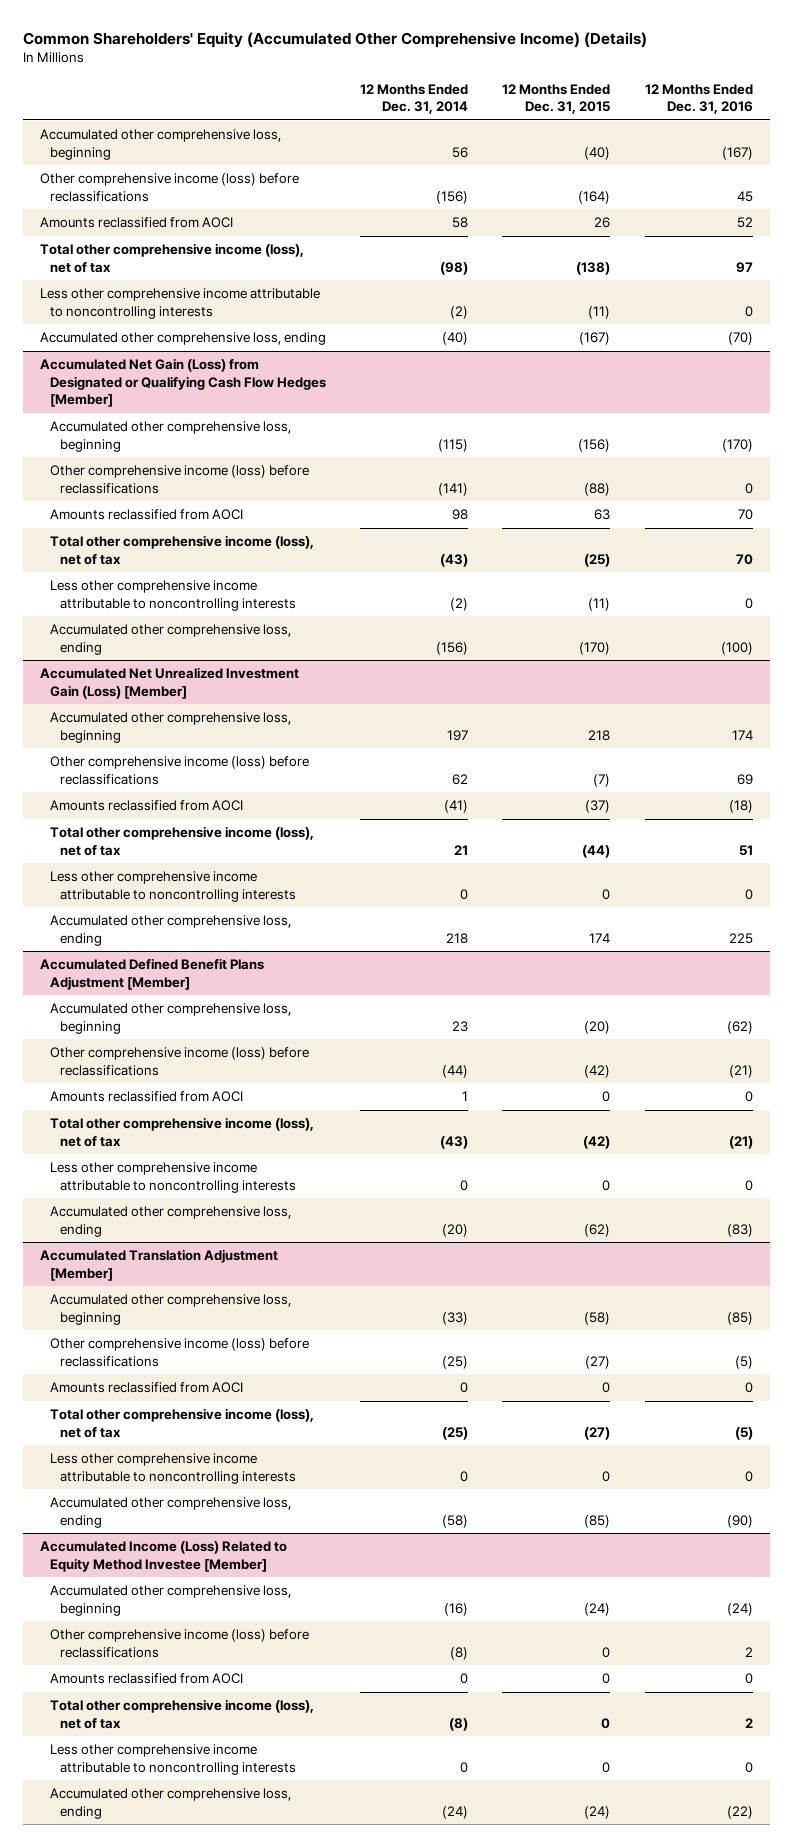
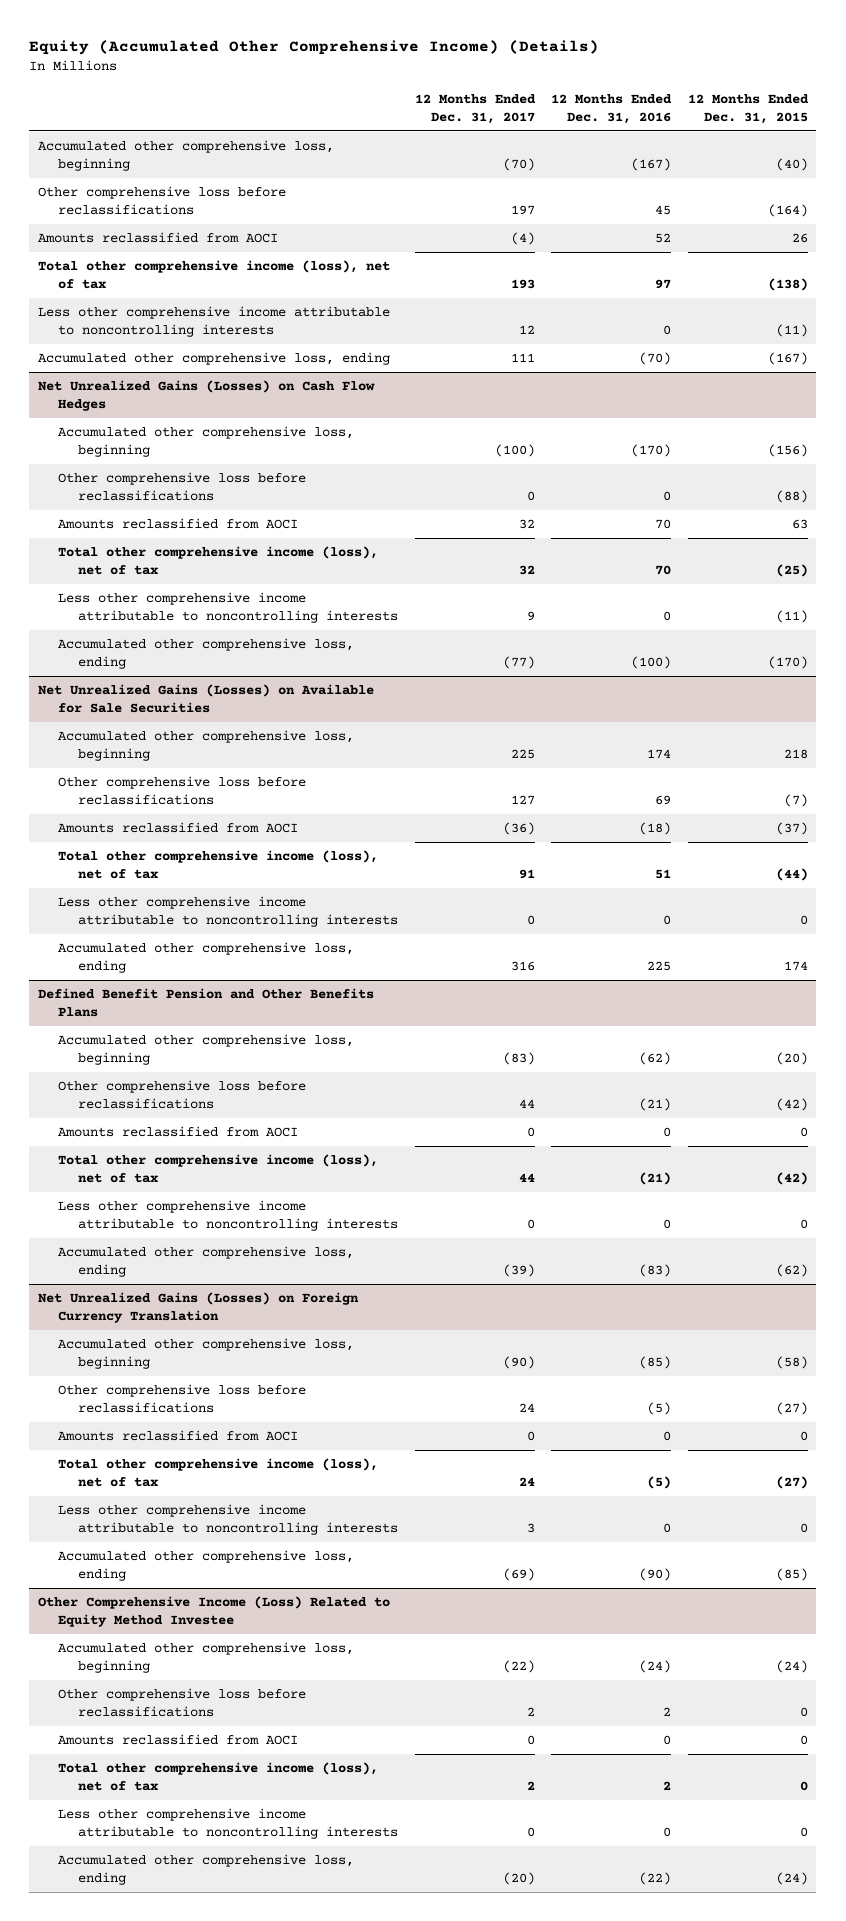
[23,32,648,49] Common Shareholders' Equity (Accumulated Other Comprehensive Income) (Details) -> [29,40,600,56] Equity (Accumulated Other Comprehensive Income) (Details)
[360,83,469,115] 12 Months Ended Dec. 31, 2014 -> none
none -> [414,93,536,124] 12 Months Ended Dec. 31, 2017
[40,173,300,202] Other comprehensive income (loss) before reclassifications -> [37,186,286,216] Other comprehensive loss before reclassifications
[40,358,327,407] Accumulated Net Gain (Loss) from Designated or Qualifying Cash Flow Hedges [Member] -> [37,380,375,412] Net Unrealized Gains (Losses) on Cash Flow Hedges
[50,465,310,494] Other comprehensive income (loss) before reclassifications -> [57,472,306,502] Other comprehensive loss before reclassifications
[40,667,300,699] Accumulated Net Unrealized Investment Gain (Loss) [Member] -> [37,684,374,714] Net Unrealized Gains (Losses) on Available for Sale Securities
[50,756,310,785] Other comprehensive income (loss) before reclassifications -> [57,776,306,806] Other comprehensive loss before reclassifications
[40,958,265,990] Accumulated Defined Benefit Plans Adjustment [Member] -> [37,988,374,1018] Defined Benefit Pension and Other Benefits Plans
[50,1047,310,1076] Other comprehensive income (loss) before reclassifications -> [57,1080,306,1110] Other comprehensive loss before reclassifications
[40,1249,279,1281] Accumulated Translation Adjustment [Member] -> [37,1292,359,1324] Net Unrealized Gains (Losses) on Foreign Currency Translation
[50,1338,310,1367] Other comprehensive income (loss) before reclassifications -> [57,1384,306,1414] Other comprehensive loss before reclassifications
[40,1541,288,1572] Accumulated Income (Loss) Related to Equity Method Investee [Member] -> [37,1596,390,1628] Other Comprehensive Income (Loss) Related to Equity Method Investee
[50,1629,310,1658] Other comprehensive income (loss) before reclassifications -> [57,1688,306,1718] Other comprehensive loss before reclassifications

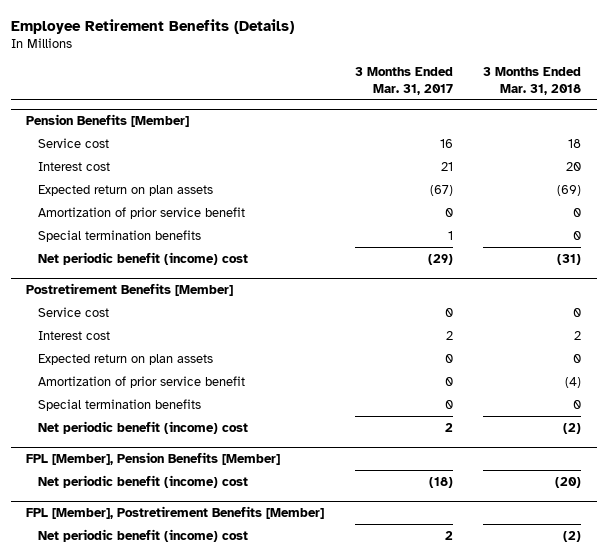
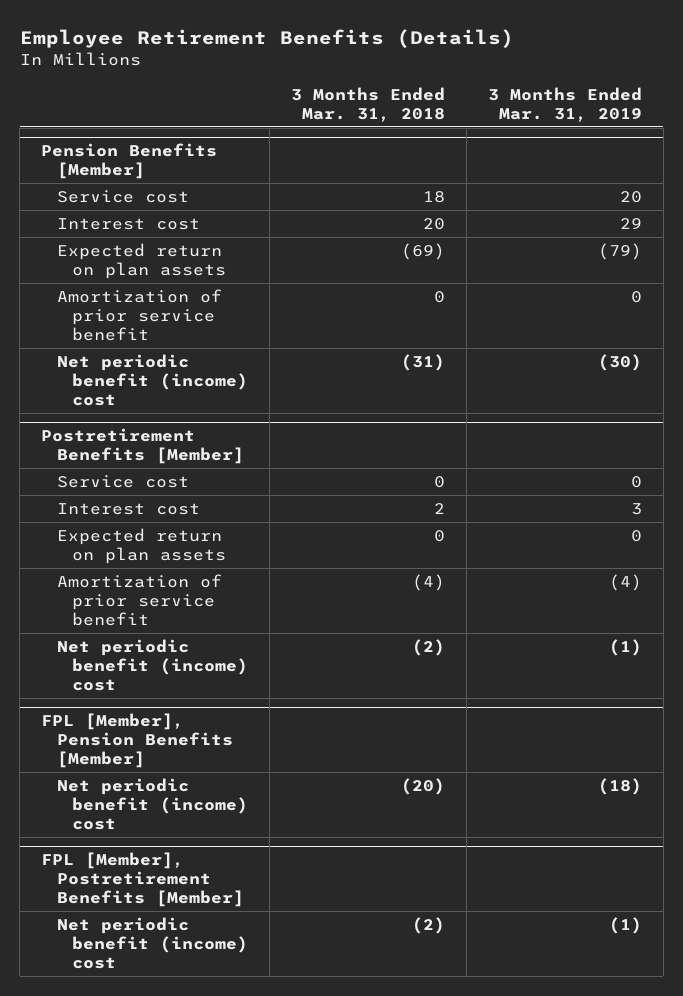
[354,67,453,95] 3 Months Ended Mar. 31, 2017 -> none
none -> [487,86,642,122] 3 Months Ended Mar. 31, 2019
[37,229,201,242] Special termination benefits -> none
[37,398,201,411] Special termination benefits -> none

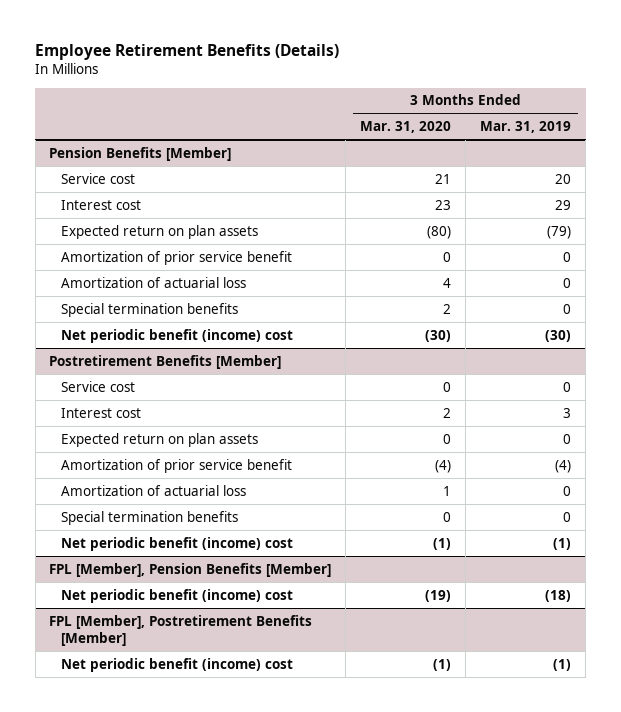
[290,86,445,122] 3 Months Ended Mar. 31, 2018 -> none
none -> [360,121,452,134] Mar. 31, 2020
none -> [60,276,246,288] Amortization of actuarial loss
none -> [60,302,238,317] Special termination benefits
none -> [60,484,246,496] Amortization of actuarial loss
none -> [60,510,238,525] Special termination benefits

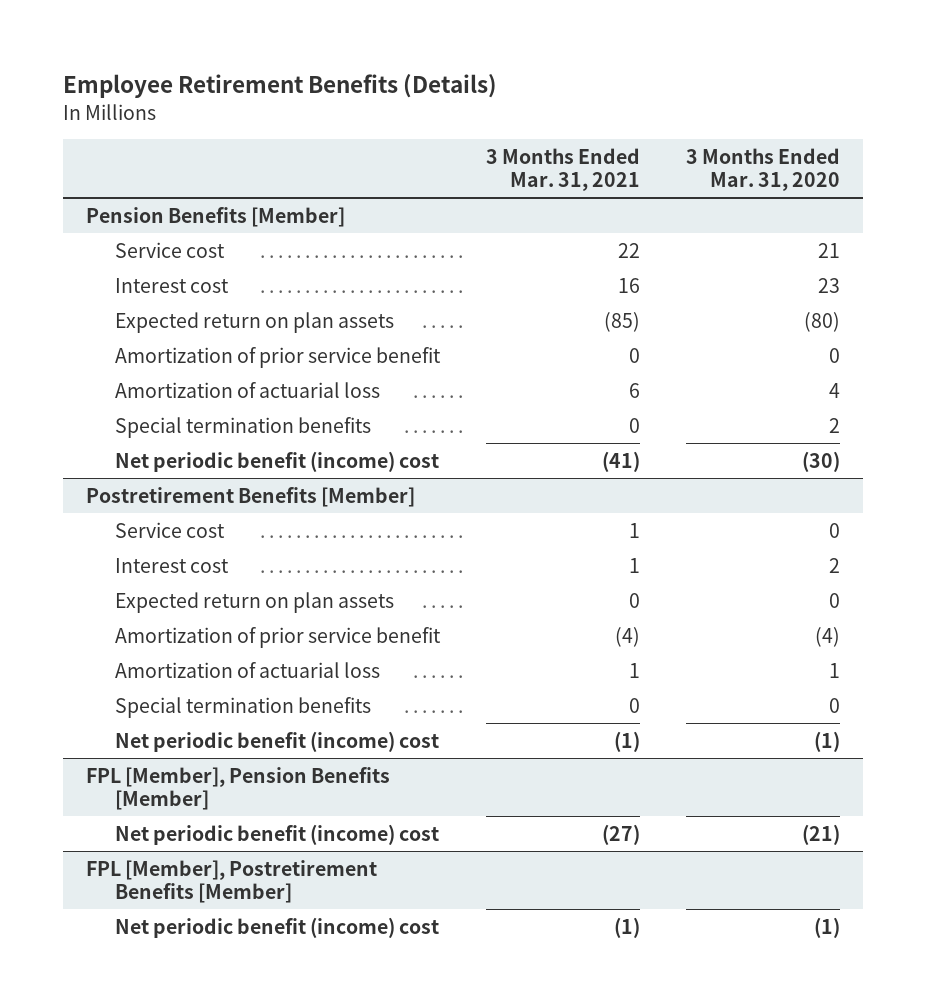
[480,121,572,134] Mar. 31, 2019 -> none
none -> [486,147,641,191] 3 Months Ended Mar. 31, 2021
[425,589,452,602] (19) -> [802,823,841,845] (21)

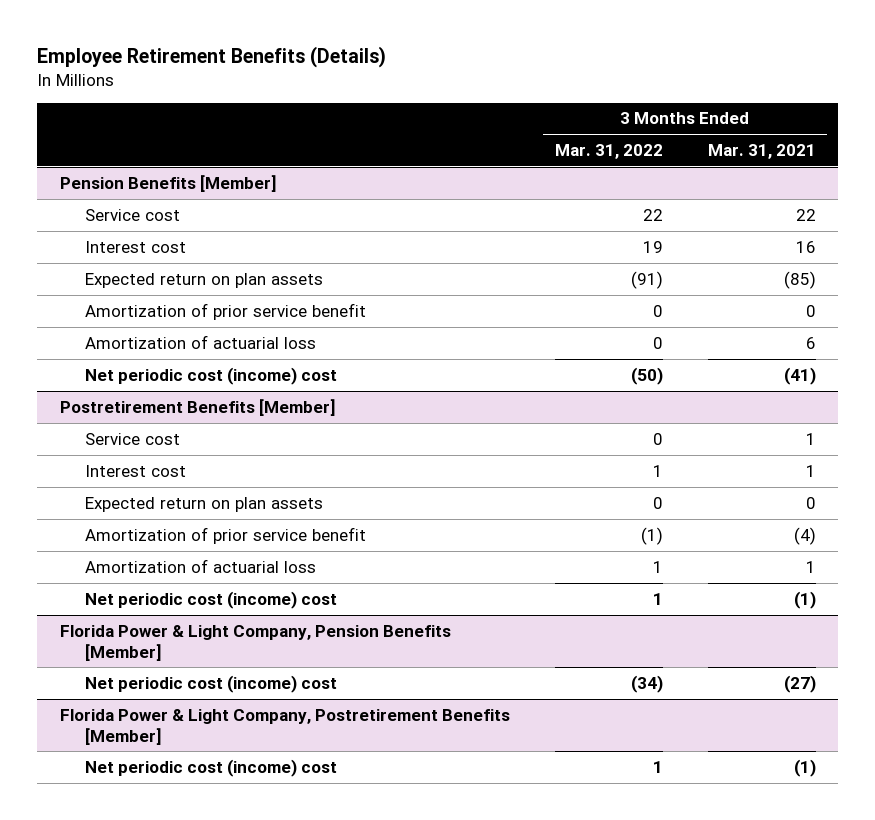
[686,147,841,191] 3 Months Ended Mar. 31, 2020 -> none
none -> [554,143,663,159] Mar. 31, 2022
[115,416,372,438] Special termination benefits -> none
[115,450,440,472] Net periodic benefit (income) cost -> [84,366,337,385] Net periodic cost (income) cost
[115,696,372,718] Special termination benefits -> none
[86,766,391,810] FPL [Member], Pension Benefits [Member] -> none
[86,859,378,903] FPL [Member], Postretirement Benefits [Member] -> none
[115,730,440,752] Net periodic benefit (income) cost -> [84,590,337,609] Net periodic cost (income) cost
none -> [59,624,451,661] Florida Power & Light Company, Pension Benefits [Member]
[115,823,440,845] Net periodic benefit (income) cost -> [84,674,337,693] Net periodic cost (income) cost
none -> [59,708,510,745] Florida Power & Light Company, Postretirement Benefits [Member]
[115,916,440,938] Net periodic benefit (income) cost -> [84,758,337,777] Net periodic cost (income) cost

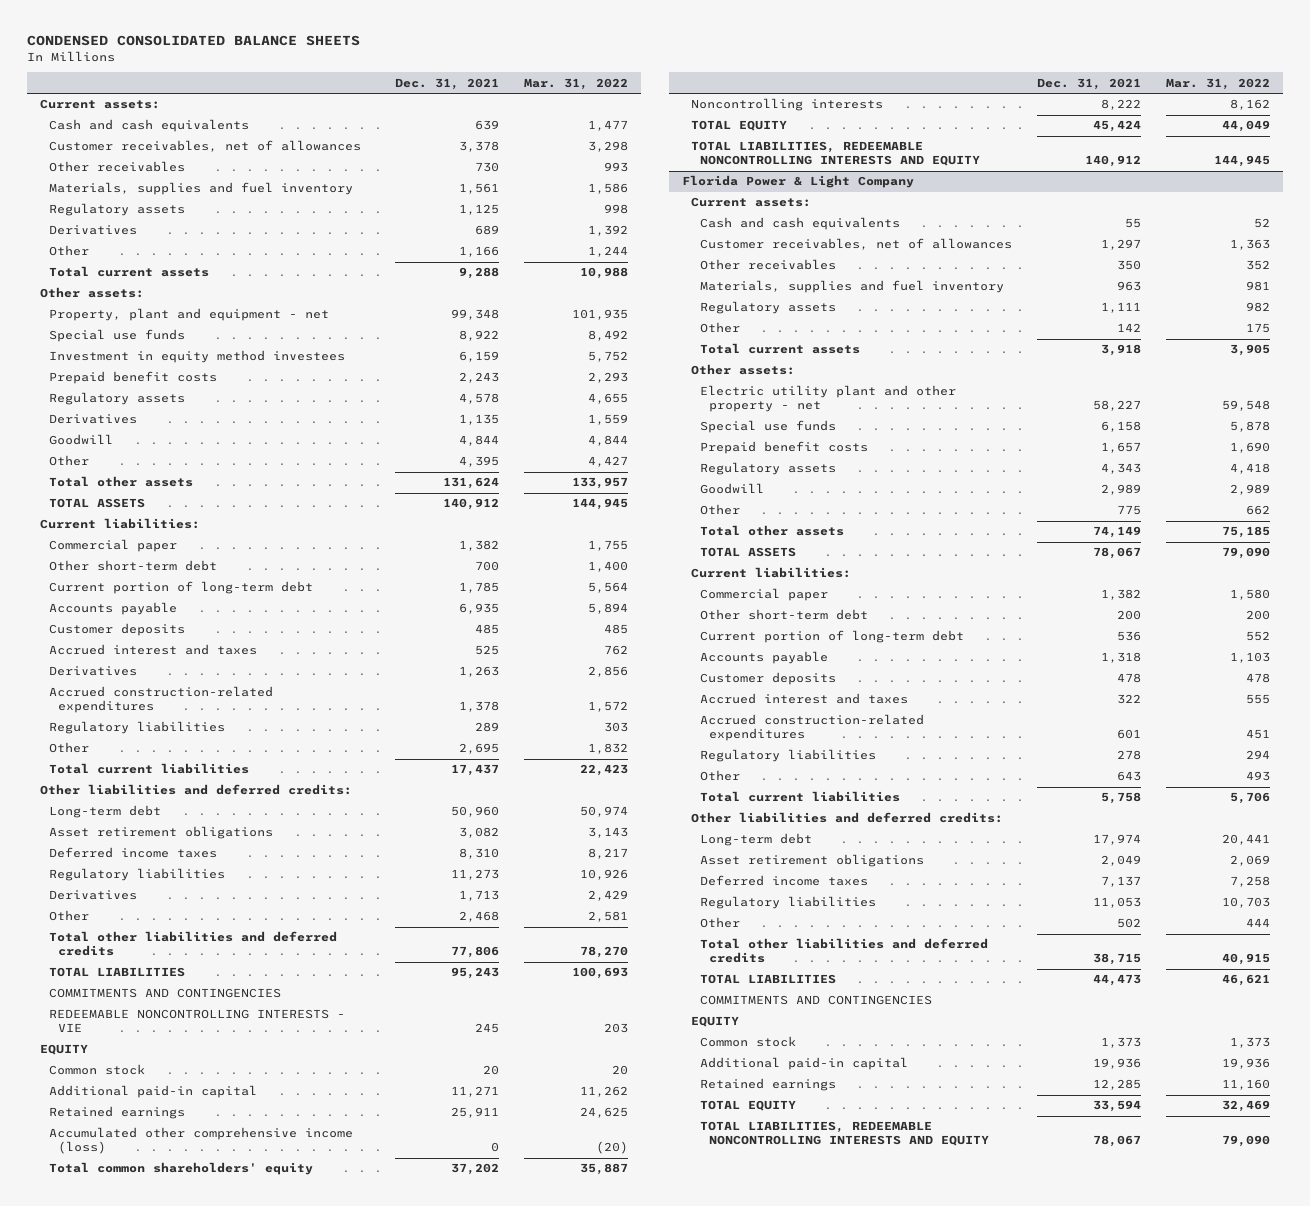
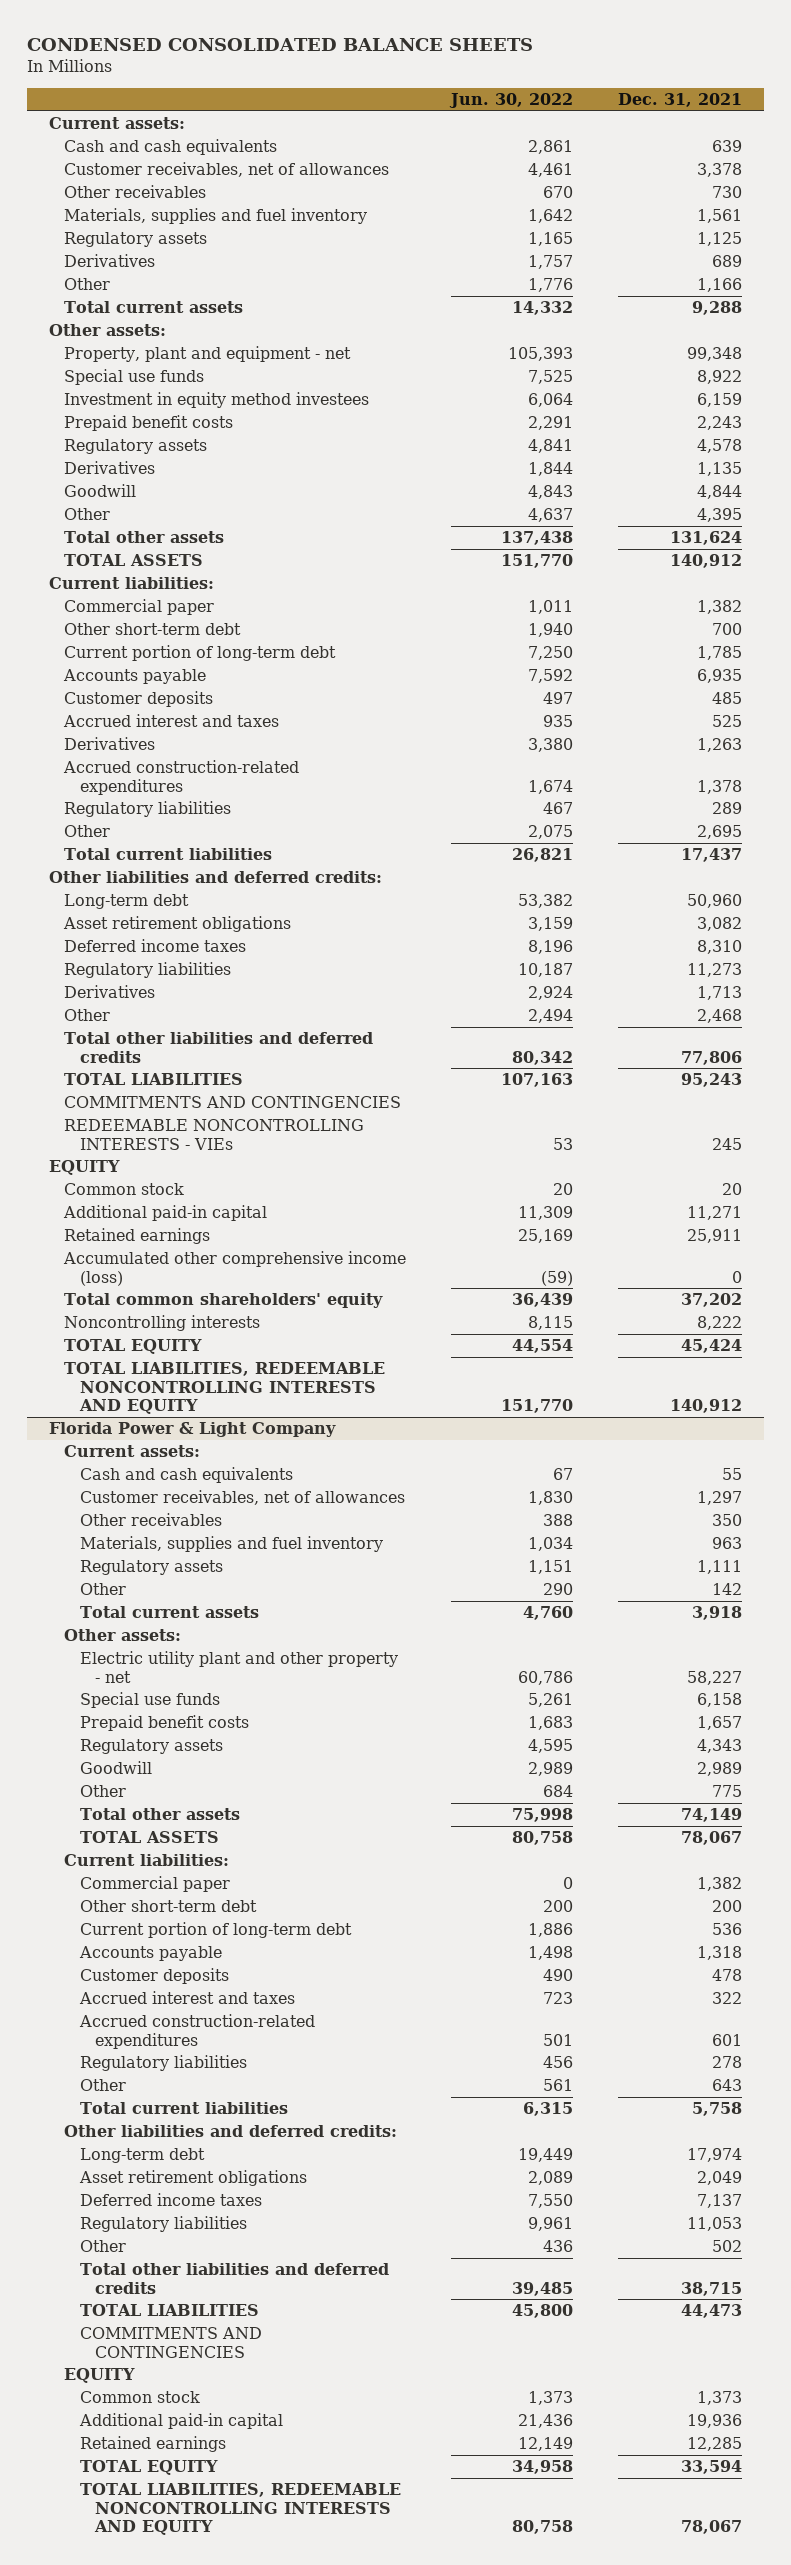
[524,77,629,90] Mar. 31, 2022 -> none
none -> [449,92,574,108] Jun. 30, 2022
[48,1009,345,1033] REDEEMABLE NONCONTROLLING INTERESTS - VIE -> [64,1119,365,1150] REDEEMABLE NONCONTROLLING INTERESTS - VIEs

